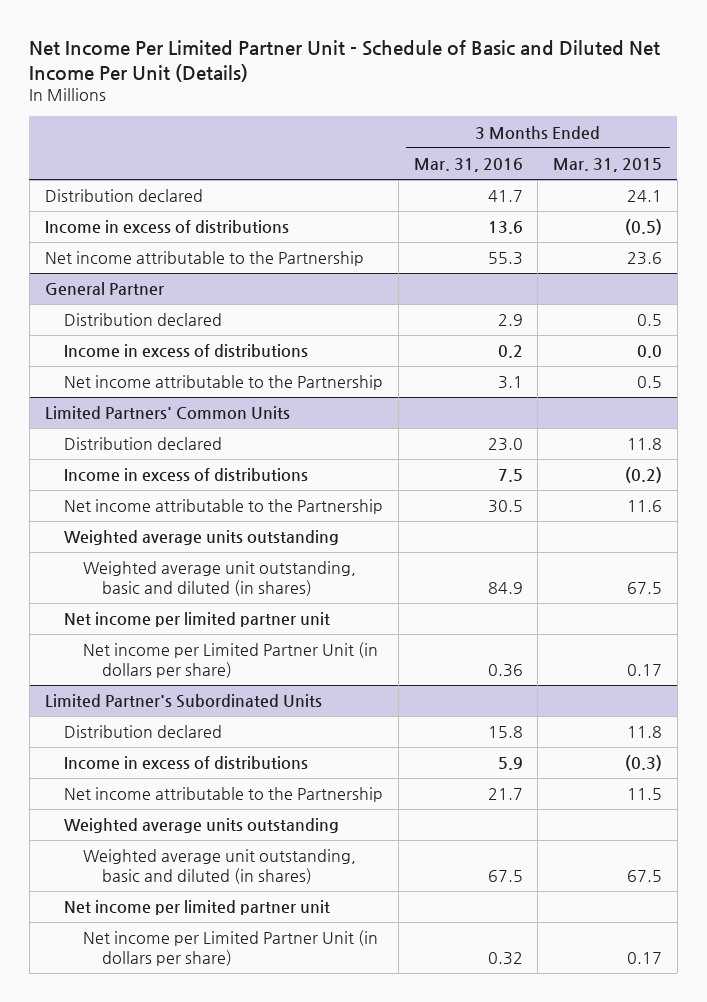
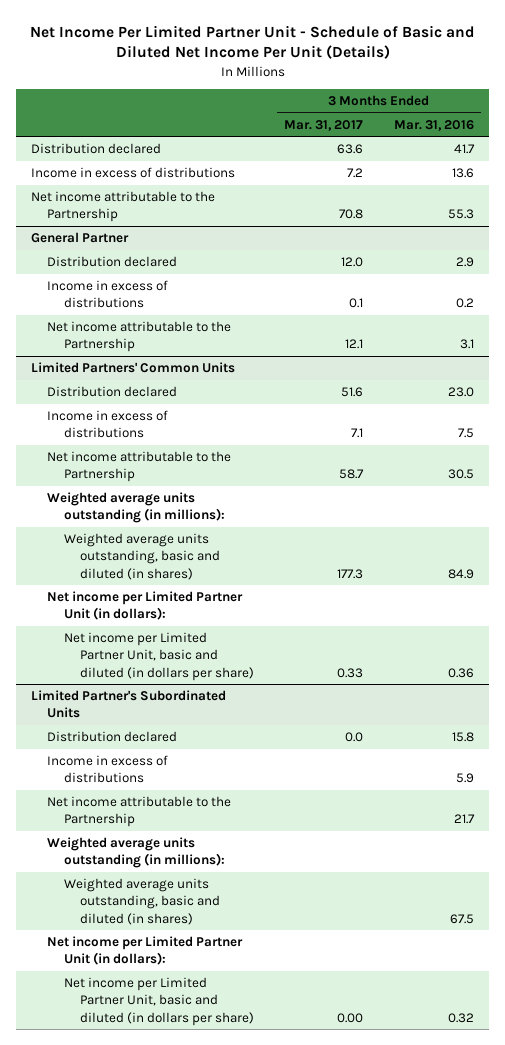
[553,158,663,173] Mar. 31, 2015 -> none
none -> [284,119,364,131] Mar. 31, 2017
[63,530,339,546] Weighted average units outstanding -> [47,492,225,524] Weighted average units outstanding (in millions):
[83,561,357,596] Weighted average unit outstanding, basic and diluted (in shares) -> [63,533,220,580] Weighted average units outstanding, basic and diluted (in shares)
[63,612,330,628] Net income per limited partner unit -> [47,591,244,621] Net income per Limited Partner Unit (in dollars):
[83,642,379,678] Net income per Limited Partner Unit (in dollars per share) -> [63,632,254,681] Net income per Limited Partner Unit, basic and diluted (in dollars per share)
[63,818,339,834] Weighted average units outstanding -> [47,837,225,869] Weighted average units outstanding (in millions):
[83,849,357,884] Weighted average unit outstanding, basic and diluted (in shares) -> [63,878,220,925] Weighted average units outstanding, basic and diluted (in shares)
[63,900,330,916] Net income per limited partner unit -> [47,936,244,966] Net income per Limited Partner Unit (in dollars):
[83,930,379,966] Net income per Limited Partner Unit (in dollars per share) -> [63,977,254,1026] Net income per Limited Partner Unit, basic and diluted (in dollars per share)

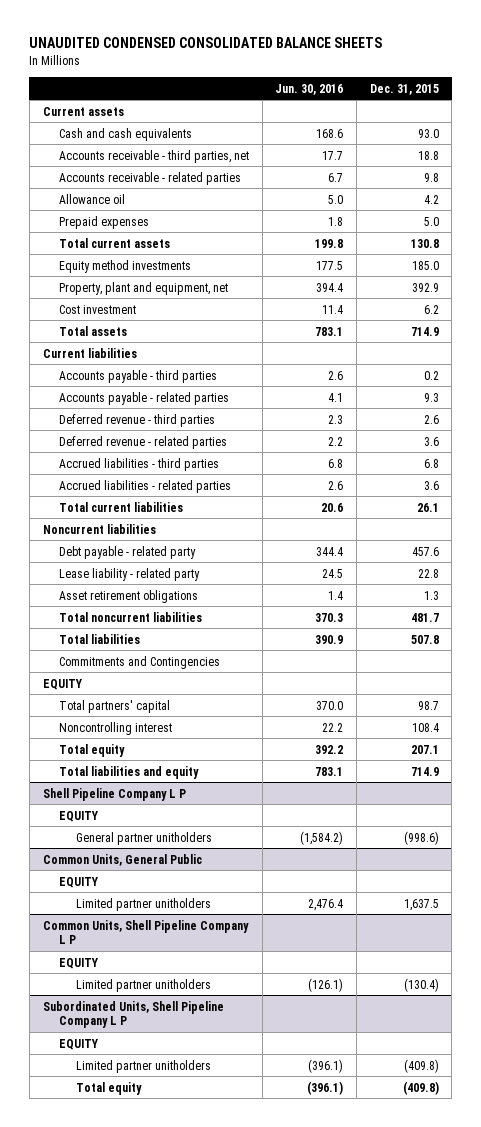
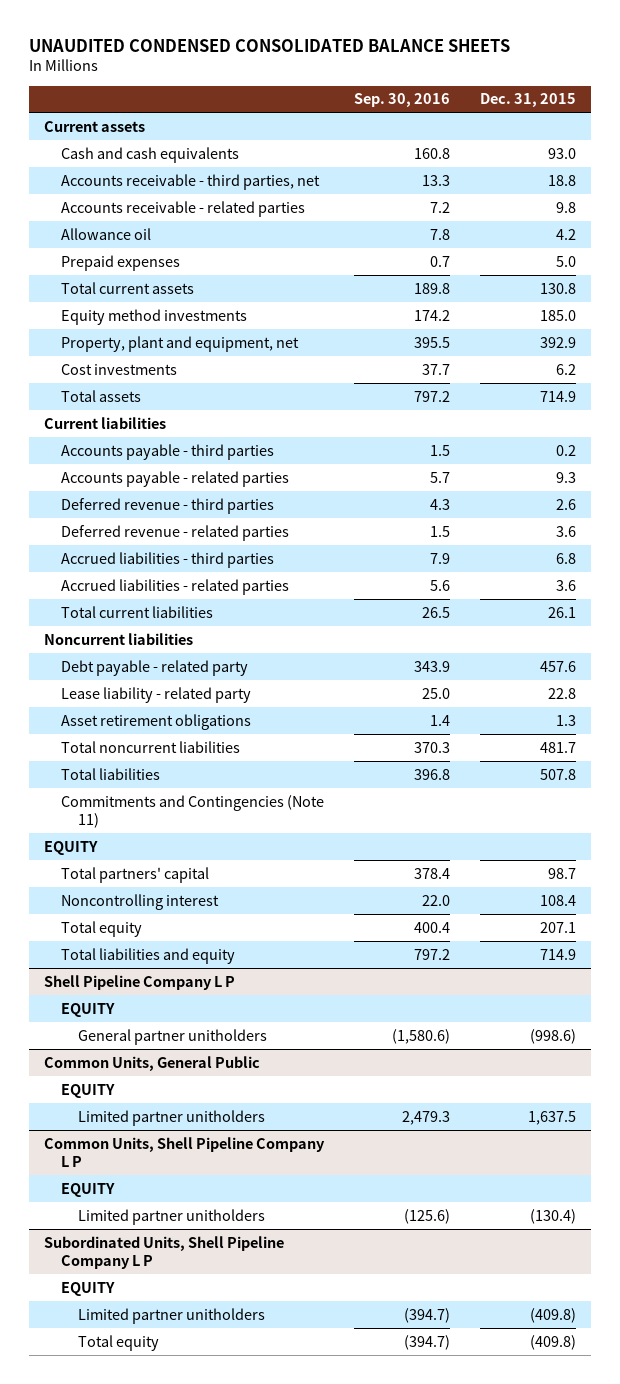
[275,83,344,95] Jun. 30, 2016 -> none
none -> [354,93,451,108] Sep. 30, 2016
[59,304,137,314] Cost investment -> [61,363,178,375] Cost investments
[59,655,221,669] Commitments and Contingencies -> [61,794,325,828] Commitments and Contingencies (Note 11)

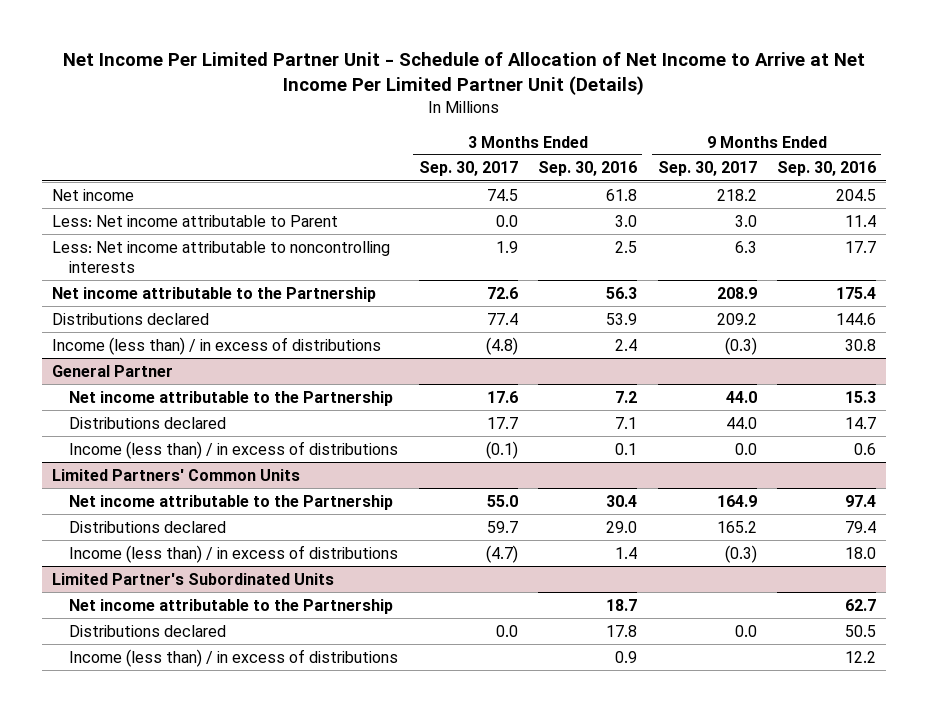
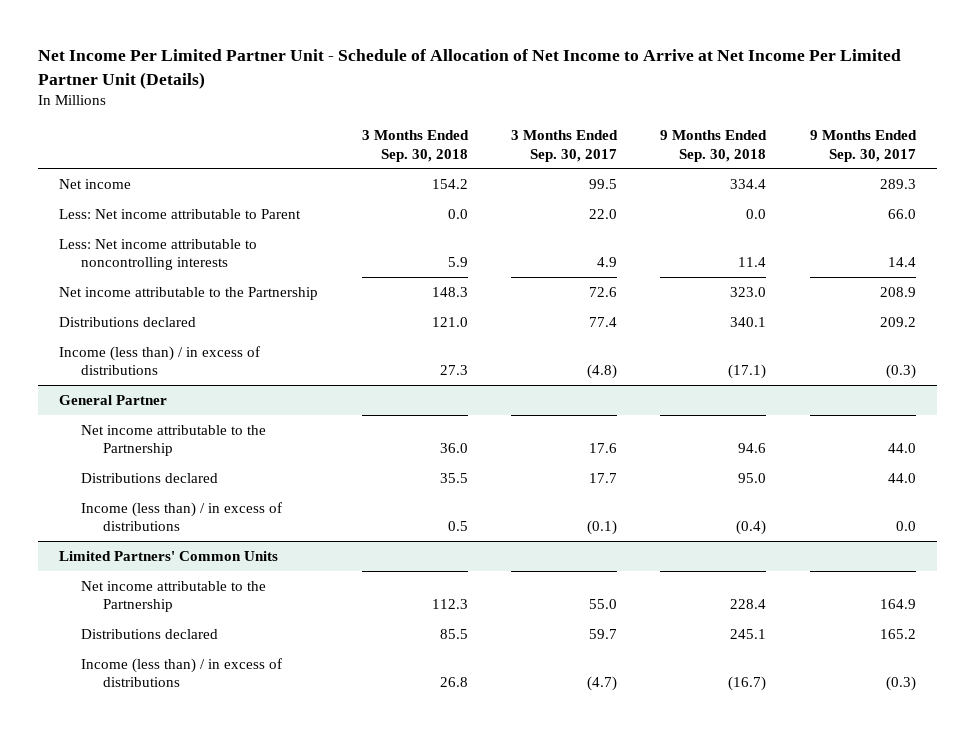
[538,161,638,177] Sep. 30, 2016 -> none
[777,161,877,177] Sep. 30, 2016 -> none
none -> [361,129,469,162] 3 Months Ended Sep. 30, 2018
none -> [660,129,768,162] 9 Months Ended Sep. 30, 2018
[486,188,518,201] 74.5 -> [588,178,617,189] 99.5
[716,188,757,201] 218.2 -> [879,178,916,189] 289.3
[495,214,518,227] 0.0 -> [588,208,617,219] 22.0
[734,214,757,227] 3.0 -> [887,208,916,219] 66.0
[495,240,518,253] 1.9 -> [596,257,617,268] 4.9
[734,240,757,253] 6.3 -> [887,257,916,268] 14.4
[51,572,334,585] Limited Partner's Subordinated Units -> none
[69,598,394,614] Net income attributable to the Partnership -> none
[69,624,227,637] Distributions declared -> none
[69,648,399,667] Income (less than) / in excess of distributions -> none

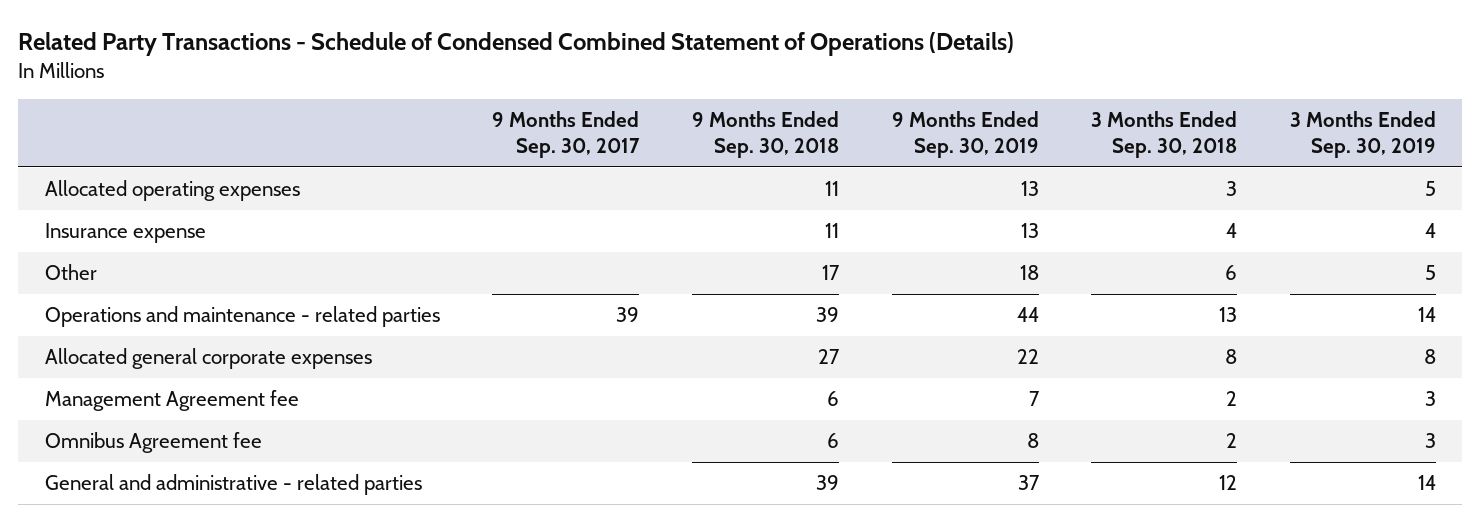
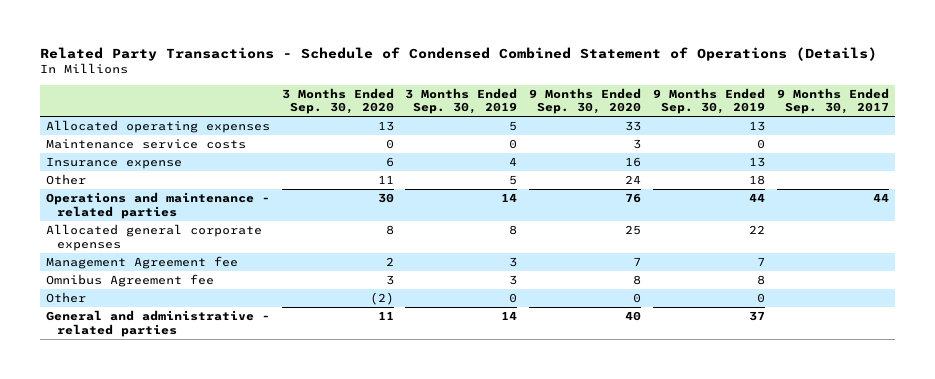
[691,111,839,159] 9 Months Ended Sep. 30, 2018 -> none
[1091,111,1238,159] 3 Months Ended Sep. 30, 2018 -> none
none -> [281,87,394,115] 3 Months Ended Sep. 30, 2020
none -> [529,87,642,115] 9 Months Ended Sep. 30, 2020
none -> [45,139,246,150] Maintenance service costs
[616,307,640,323] 39 -> [872,193,889,203] 44
none -> [45,292,86,304] Other

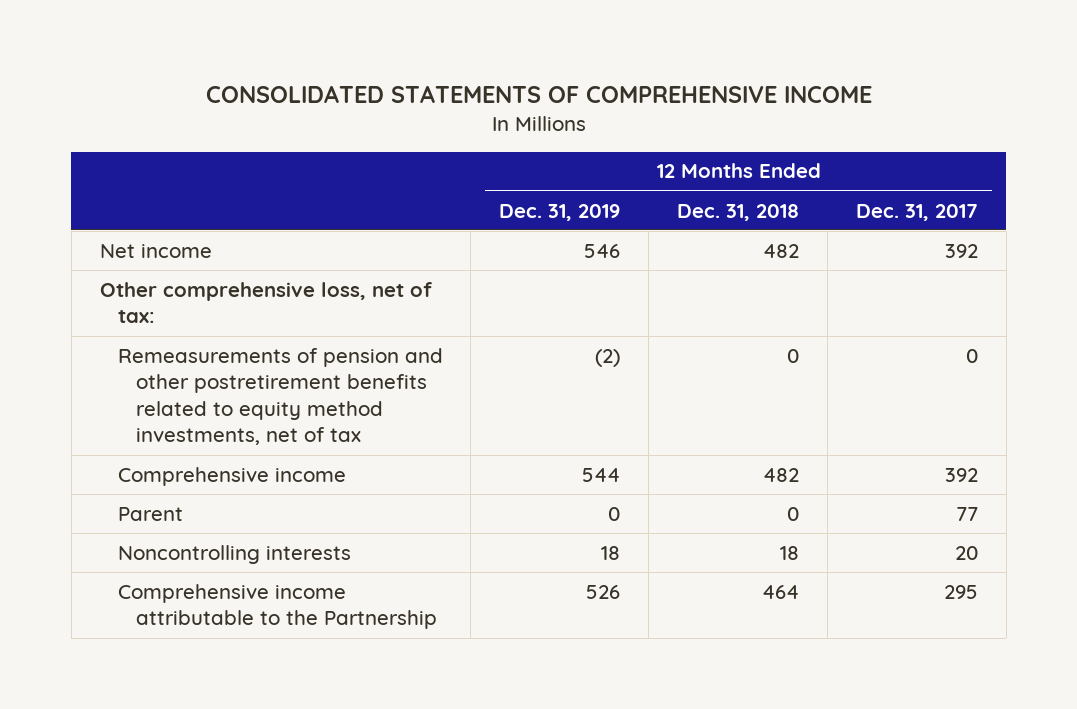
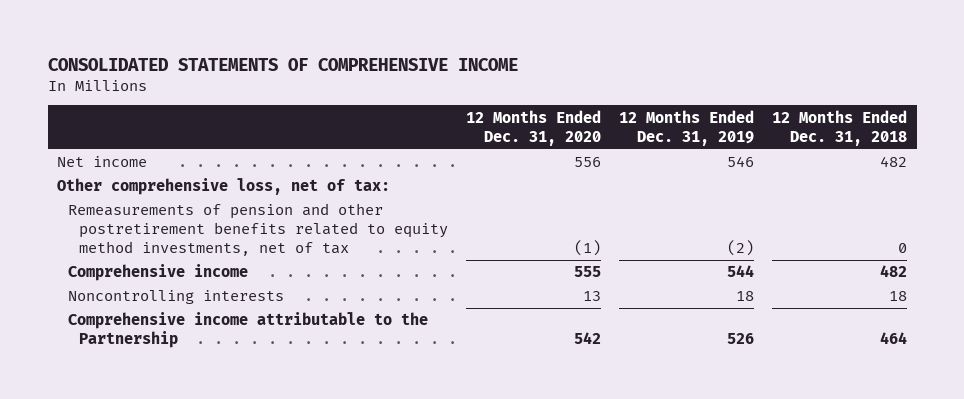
[855,203,978,221] Dec. 31, 2017 -> none
none -> [466,109,602,146] 12 Months Ended Dec. 31, 2020
[117,506,183,521] Parent -> none

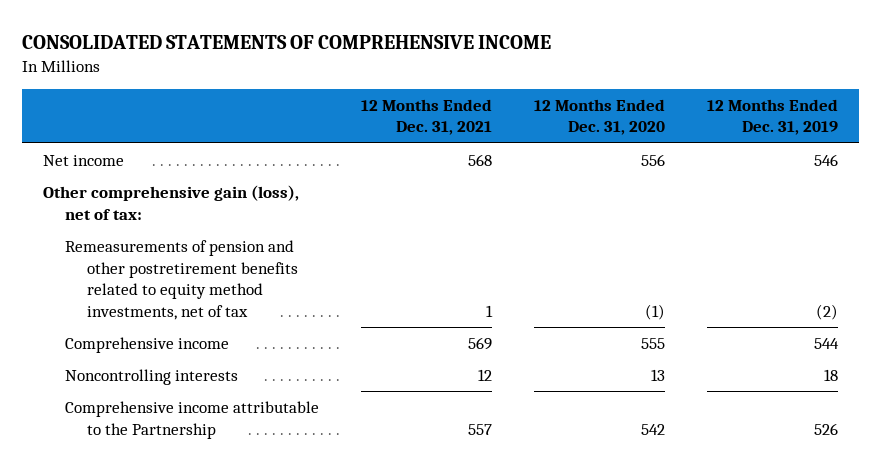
[772,109,908,146] 12 Months Ended Dec. 31, 2018 -> none
none -> [360,98,492,136] 12 Months Ended Dec. 31, 2021
[56,178,390,196] Other comprehensive loss, net of tax: -> [42,184,299,220] Other comprehensive gain (loss), net of tax:

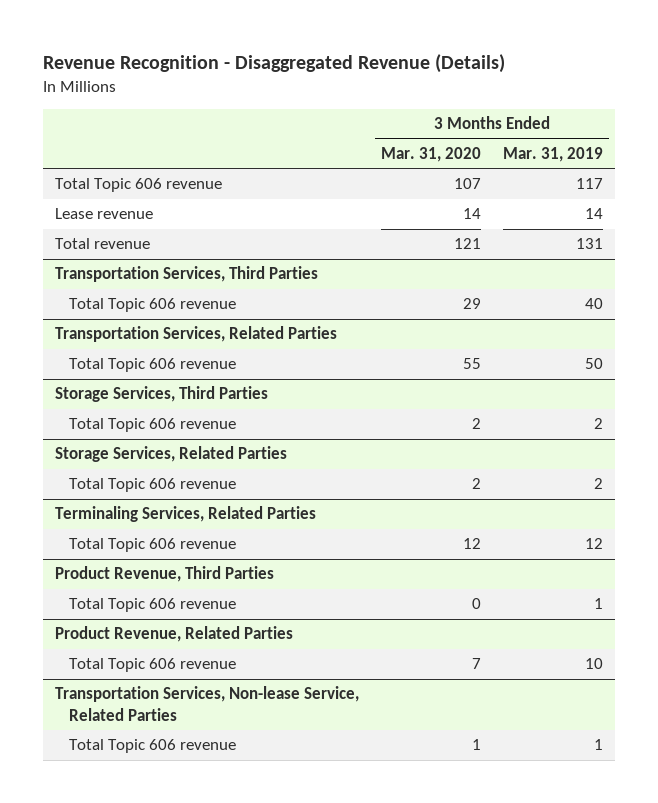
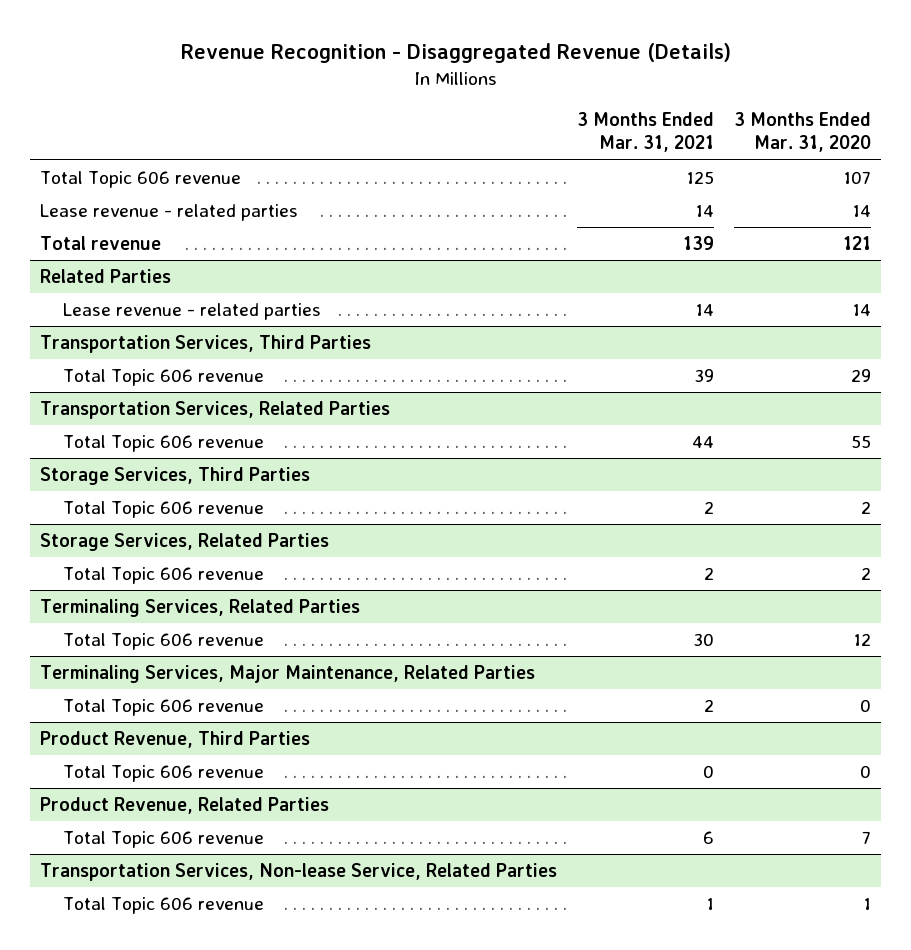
[503,146,604,162] Mar. 31, 2019 -> none
none -> [577,112,715,153] 3 Months Ended Mar. 31, 2021
[54,208,153,220] Lease revenue -> [40,204,299,222] Lease revenue - related parties
none -> [40,269,172,284] Related Parties
none -> [63,303,322,321] Lease revenue - related parties
none -> [40,665,536,684] Terminaling Services, Major Maintenance, Related Parties
none -> [63,699,265,717] Total Topic 606 revenue

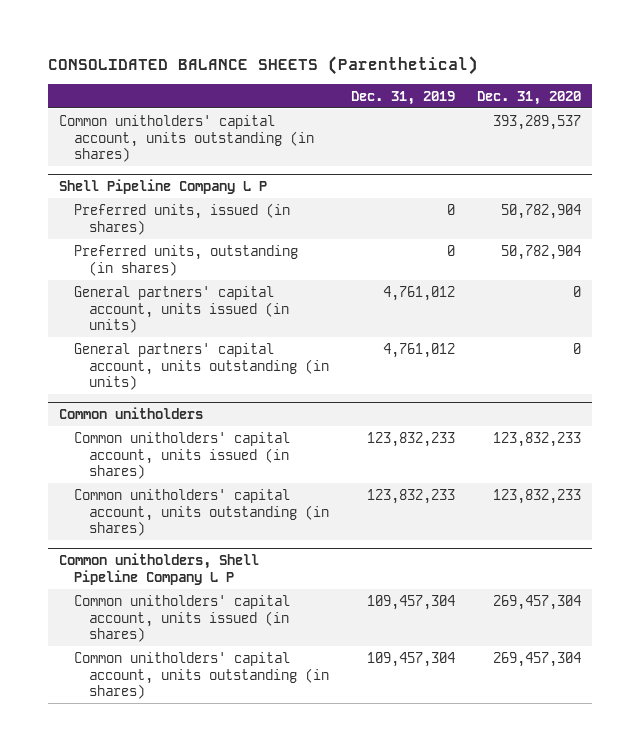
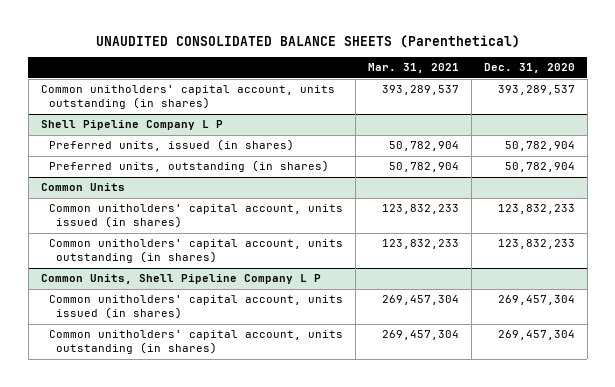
[48,55,479,75] CONSOLIDATED BALANCE SHEETS (Parenthetical) -> [95,34,520,48] UNAUDITED CONSOLIDATED BALANCE SHEETS (Parenthetical)
[351,90,456,105] Dec. 31, 2019 -> none
none -> [367,63,459,74] Mar. 31, 2021
[74,285,290,334] General partners' capital account, units issued (in units) -> none
[74,342,330,391] General partners' capital account, units outstanding (in units) -> none
[59,407,204,420] Common unitholders -> [40,183,125,192] Common Units
[59,553,260,586] Common unitholders, Shell Pipeline Company L P -> [40,274,321,285] Common Units, Shell Pipeline Company L P

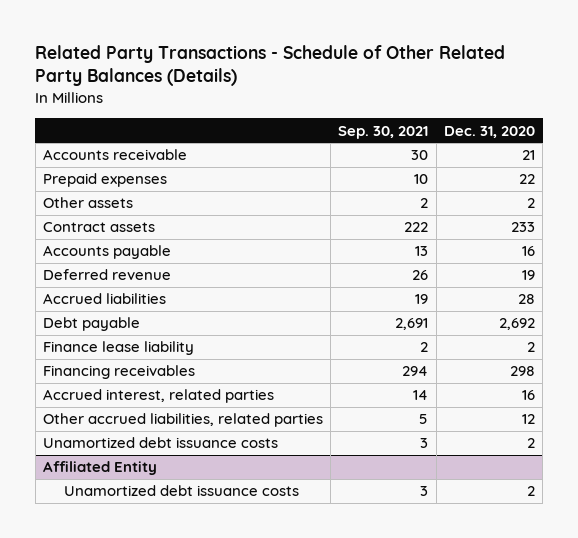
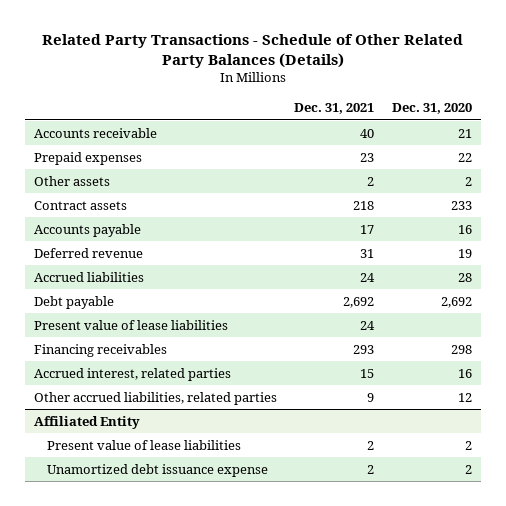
[338,125,429,139] Sep. 30, 2021 -> none
none -> [294,103,375,115] Dec. 31, 2021
[42,341,194,356] Finance lease liability -> none
none -> [33,319,228,330] Present value of lease liabilities
[42,437,278,449] Unamortized debt issuance costs -> none
none -> [47,439,242,450] Present value of lease liabilities
[64,485,300,497] Unamortized debt issuance costs -> [47,463,269,477] Unamortized debt issuance expense

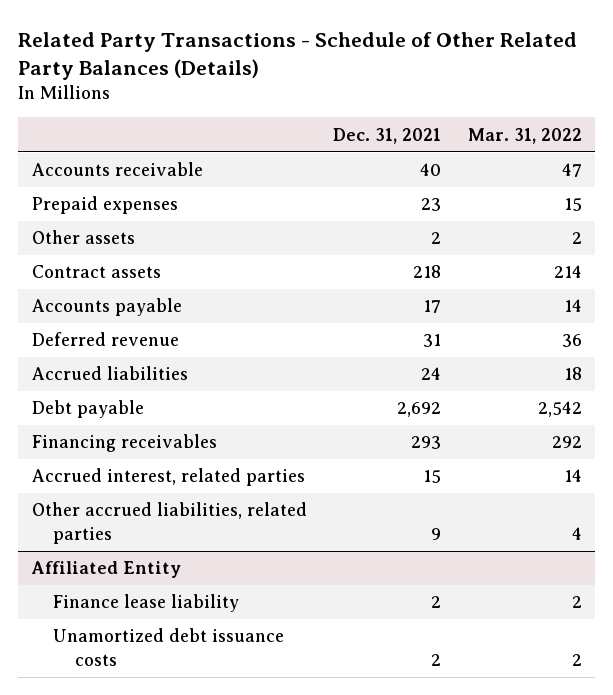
[391,103,472,115] Dec. 31, 2020 -> none
none -> [467,127,582,144] Mar. 31, 2022
[33,319,228,330] Present value of lease liabilities -> none
[47,439,242,450] Present value of lease liabilities -> [53,594,240,613] Finance lease liability
[47,463,269,477] Unamortized debt issuance expense -> [53,628,285,666] Unamortized debt issuance costs

